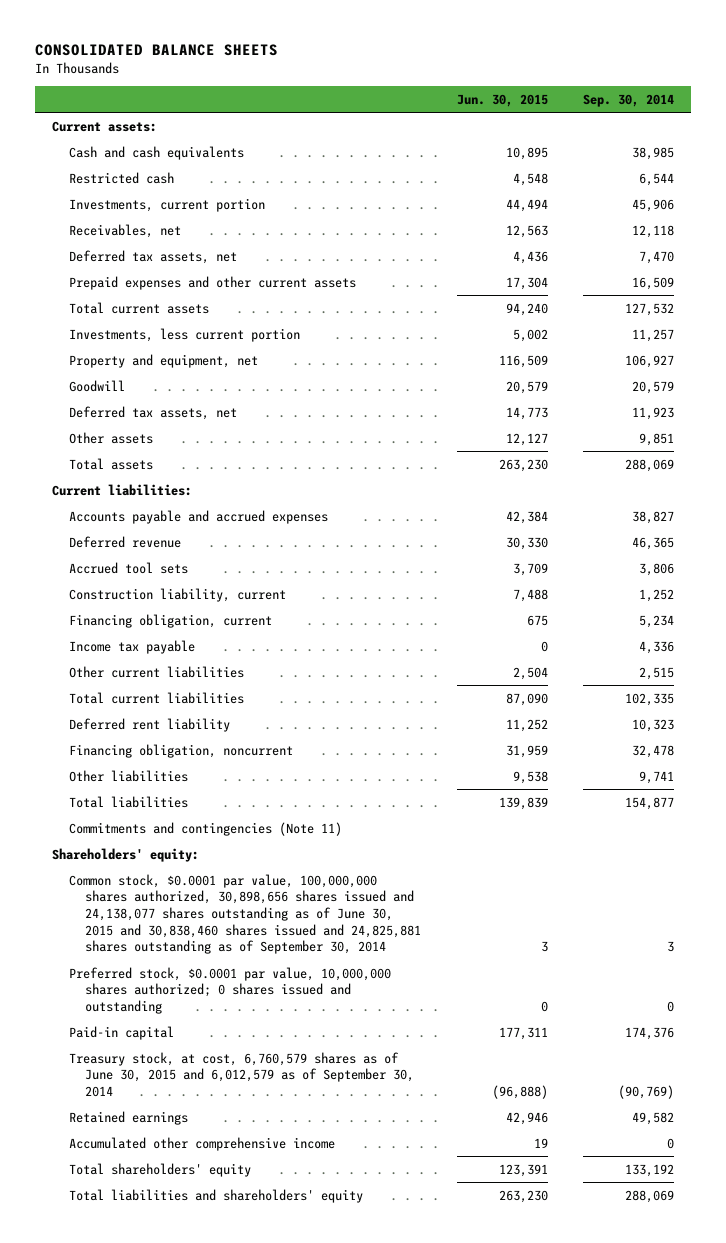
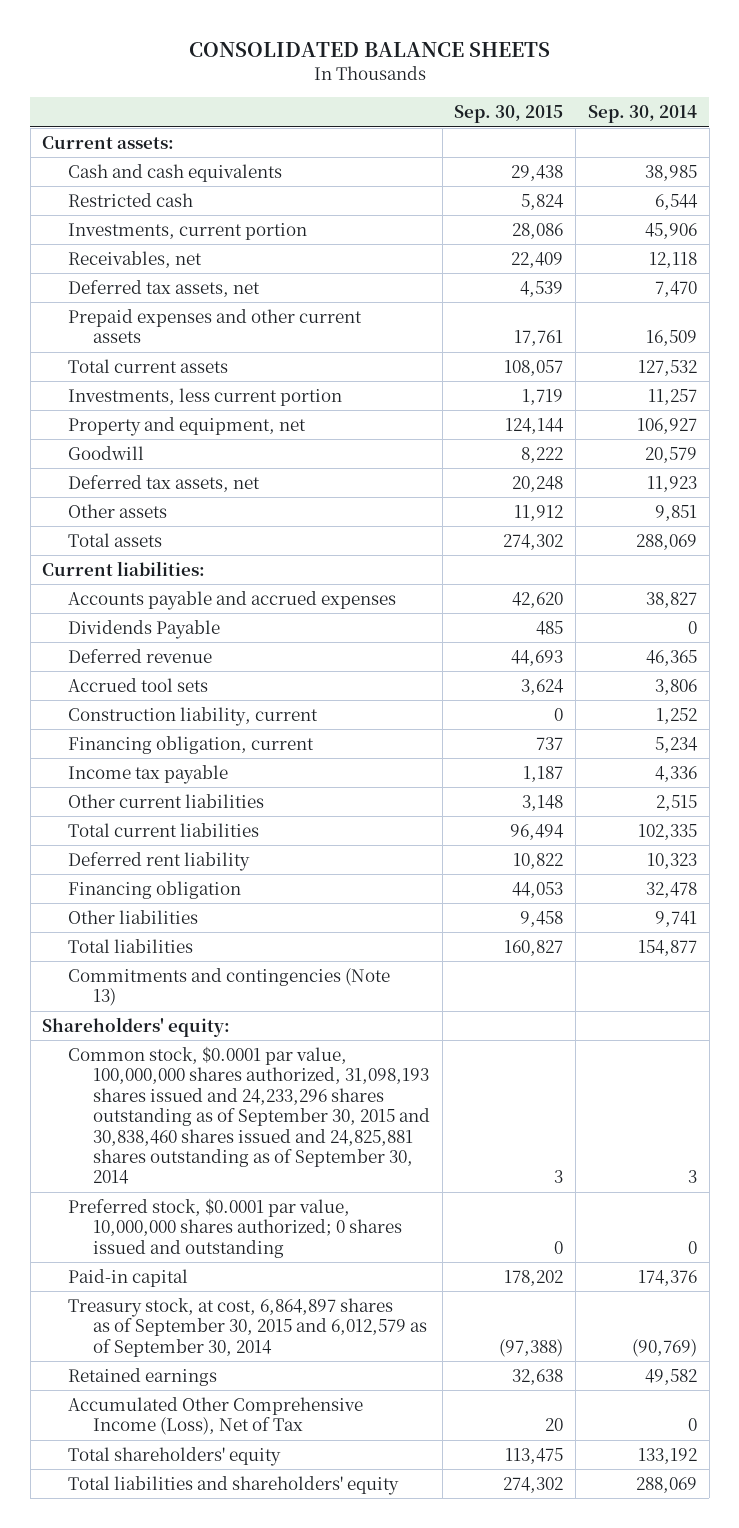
[456,93,548,107] Jun. 30, 2015 -> none
none -> [454,105,564,124] Sep. 30, 2015
none -> [67,620,220,640] Dividends Payable
[68,743,293,758] Financing obligation, noncurrent -> [67,881,241,900] Financing obligation
[68,821,342,836] Commitments and contingencies (Note 11) -> [67,968,390,1007] Commitments and contingencies (Note 13)
[68,873,422,955] Common stock, $0.0001 par value, 100,000,000 shares authorized, 30,898,656 shares issued and 24,138,077 shares outstanding as of June 30, 2015 and 30,838,460 shares issued and 24,825,881 shares outstanding as of September 30, 2014 -> [67,1046,430,1185] Common stock, $0.0001 par value, 100,000,000 shares authorized, 31,098,193 shares issued and 24,233,296 shares outstanding as of September 30, 2015 and 30,838,460 shares issued and 24,825,881 shares outstanding as of September 30, 2014
[68,1051,415,1098] Treasury stock, at cost, 6,760,579 shares as of June 30, 2015 and 6,012,579 as of September 30, 2014 -> [67,1298,427,1357] Treasury stock, at cost, 6,864,897 shares as of September 30, 2015 and 6,012,579 as of September 30, 2014
[68,1136,335,1151] Accumulated other comprehensive income -> [67,1397,363,1436] Accumulated Other Comprehensive Income (Loss), Net of Tax

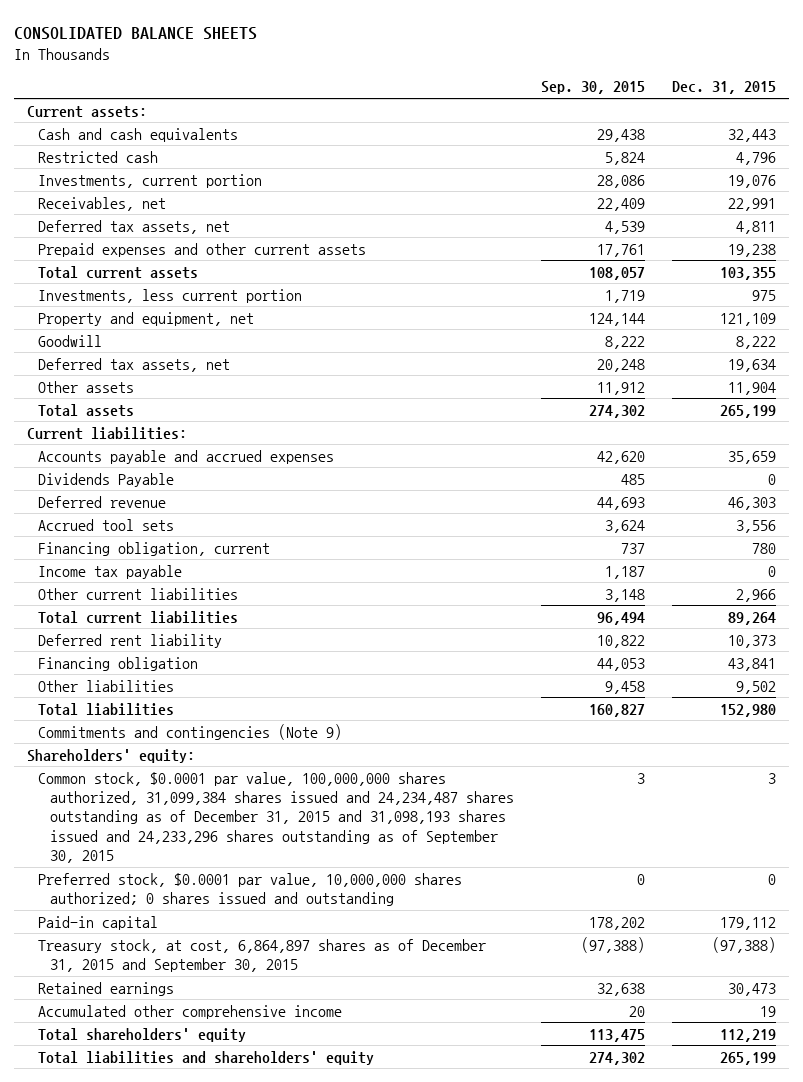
[588,105,698,124] Sep. 30, 2014 -> none
none -> [671,81,776,95] Dec. 31, 2015
[67,707,318,727] Construction liability, current -> none
[67,968,390,1007] Commitments and contingencies (Note 13) -> [38,723,343,740] Commitments and contingencies (Note 9)
[67,1046,430,1185] Common stock, $0.0001 par value, 100,000,000 shares authorized, 31,098,193 shares issued and 24,233,296 shares outstanding as of September 30, 2015 and 30,838,460 shares issued and 24,825,881 shares outstanding as of September 30, 2014 -> [38,771,514,864] Common stock, $0.0001 par value, 100,000,000 shares authorized, 31,099,384 shares issued and 24,234,487 shares outstanding as of December 31, 2015 and 31,098,193 shares issued and 24,233,296 shares outstanding as of September 30, 2015
[67,1298,427,1357] Treasury stock, at cost, 6,864,897 shares as of September 30, 2015 and 6,012,579 as of September 30, 2014 -> [38,938,487,973] Treasury stock, at cost, 6,864,897 shares as of December 31, 2015 and September 30, 2015
[67,1397,363,1436] Accumulated Other Comprehensive Income (Loss), Net of Tax -> [38,1004,343,1019] Accumulated other comprehensive income

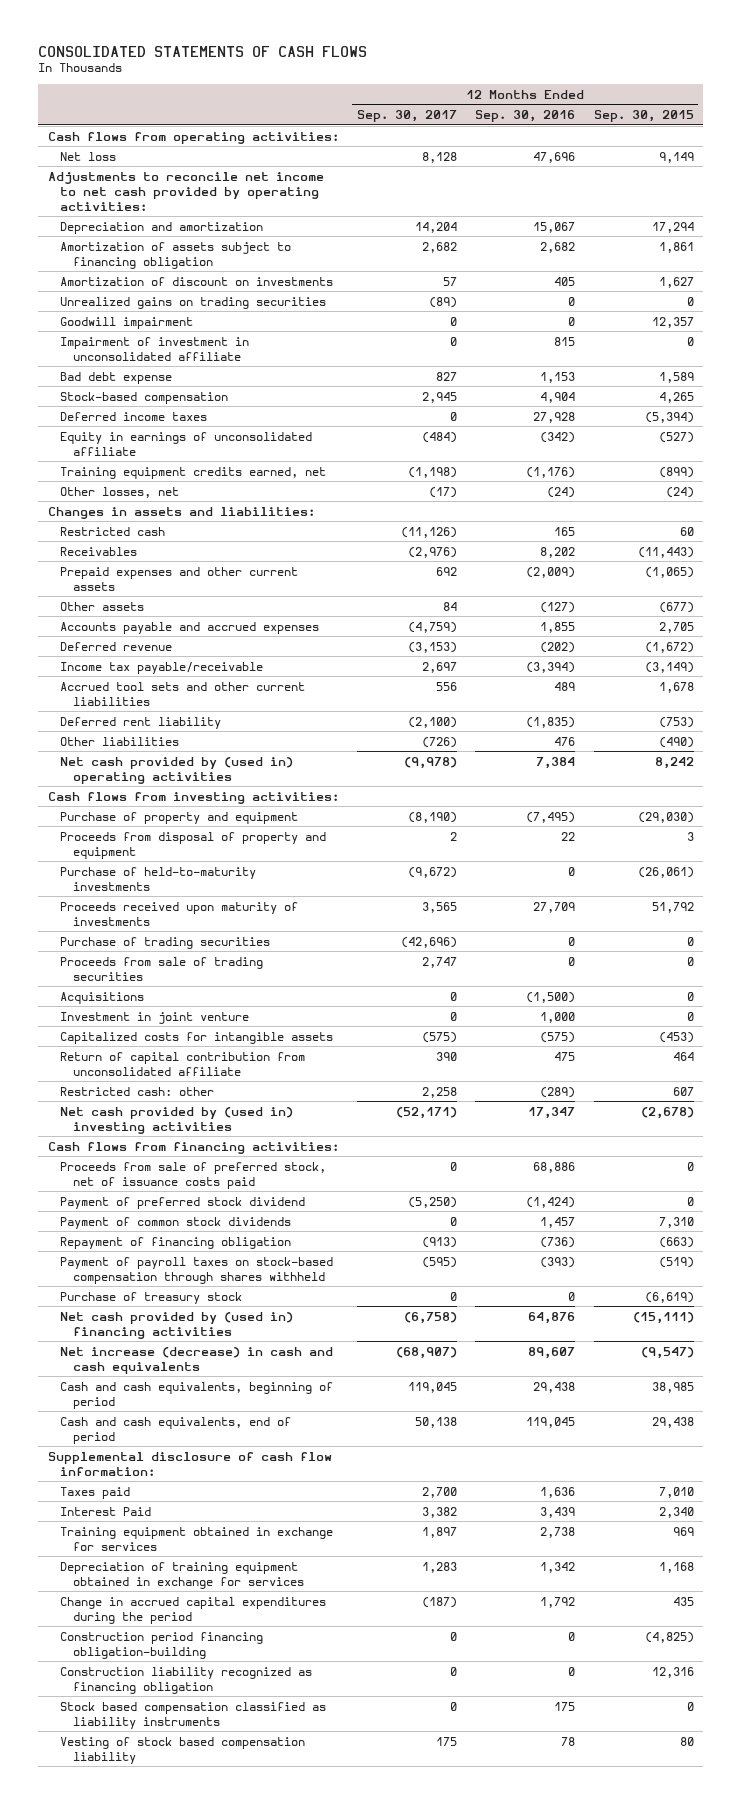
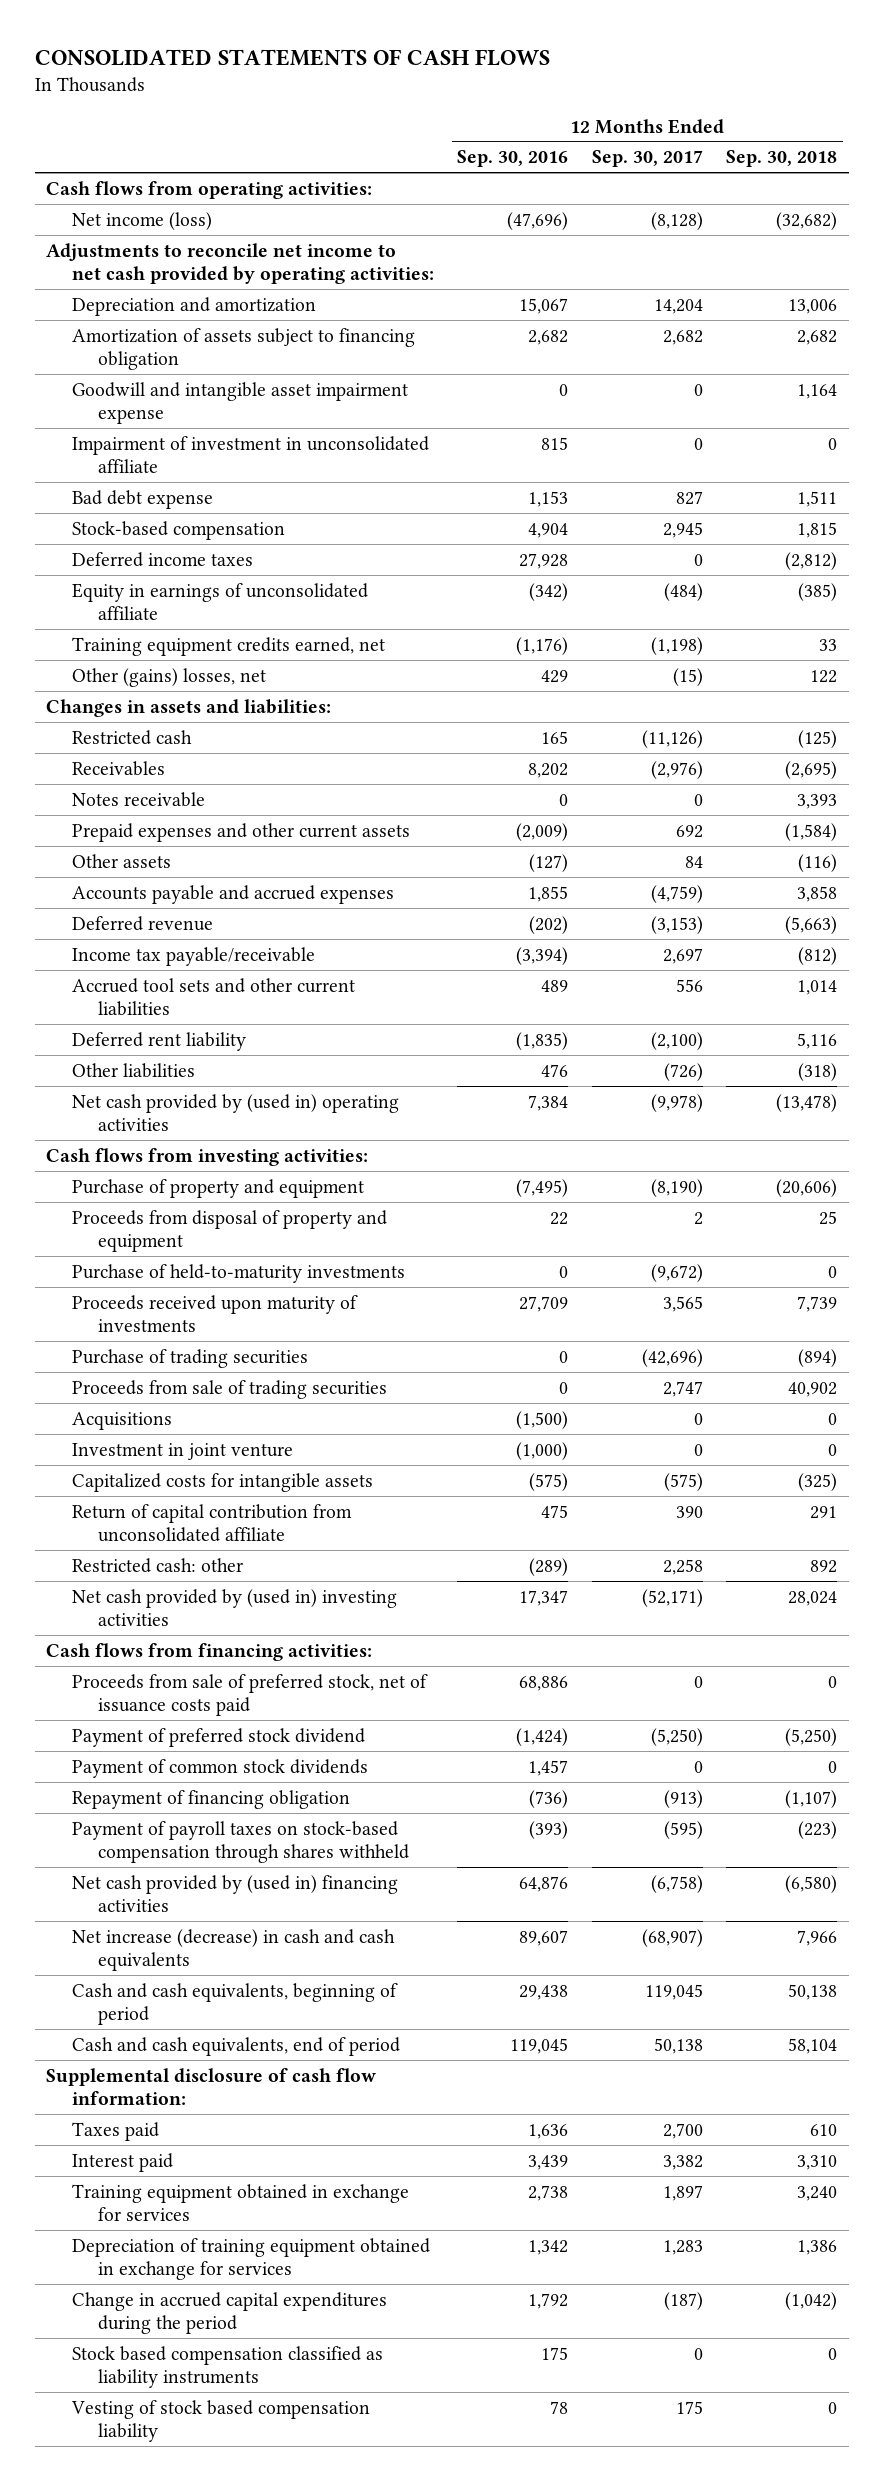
[593,110,694,123] Sep. 30, 2015 -> none
none -> [726,150,838,168] Sep. 30, 2018
[60,151,117,161] Net loss -> [72,211,213,230] Net income (loss)
[421,151,457,163] 8,128 -> [650,211,703,230] (8,128)
[533,151,576,163] 47,696 -> [507,211,569,230] (47,696)
[60,276,334,286] Amortization of discount on investments -> none
[60,296,327,309] Unrealized gains on trading securities -> none
[60,316,194,329] Goodwill impairment -> [72,381,409,424] Goodwill and intangible asset impairment expense
[60,486,180,498] Other losses, net -> [72,667,267,687] Other (gains) losses, net
[428,486,457,498] (17) -> [672,667,703,686] (15)
[547,486,576,498] (24) -> [541,669,569,683] 429
none -> [72,791,206,807] Notes receivable
[540,1011,576,1023] 1,000 -> [516,1441,569,1460] (1,000)
[60,1291,243,1304] Purchase of treasury stock -> none
[60,1506,152,1516] Interest Paid -> [72,2152,174,2172] Interest paid
[60,1631,264,1659] Construction period financing obligation-building -> none
[60,1666,313,1694] Construction liability recognized as financing obligation -> none

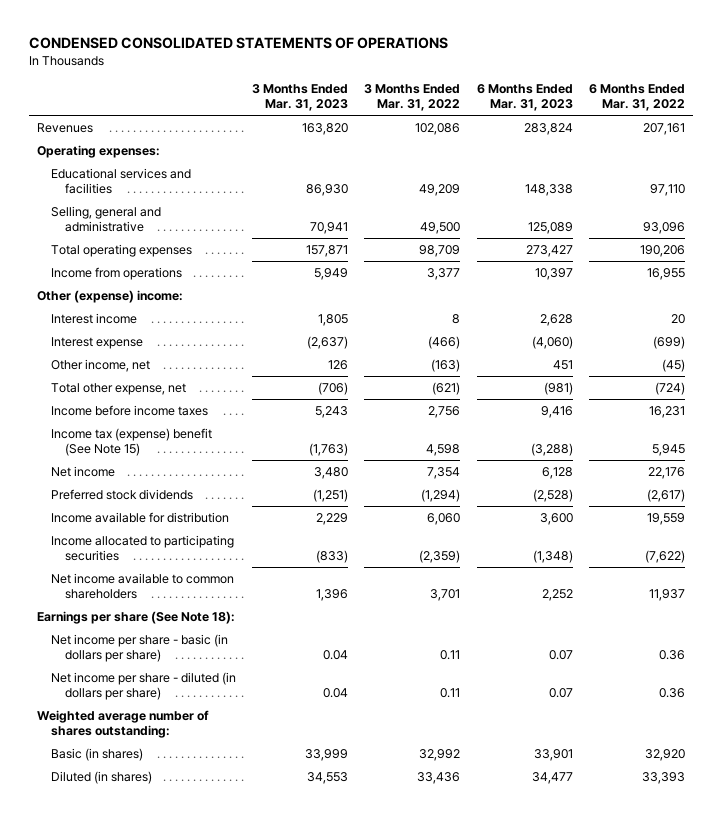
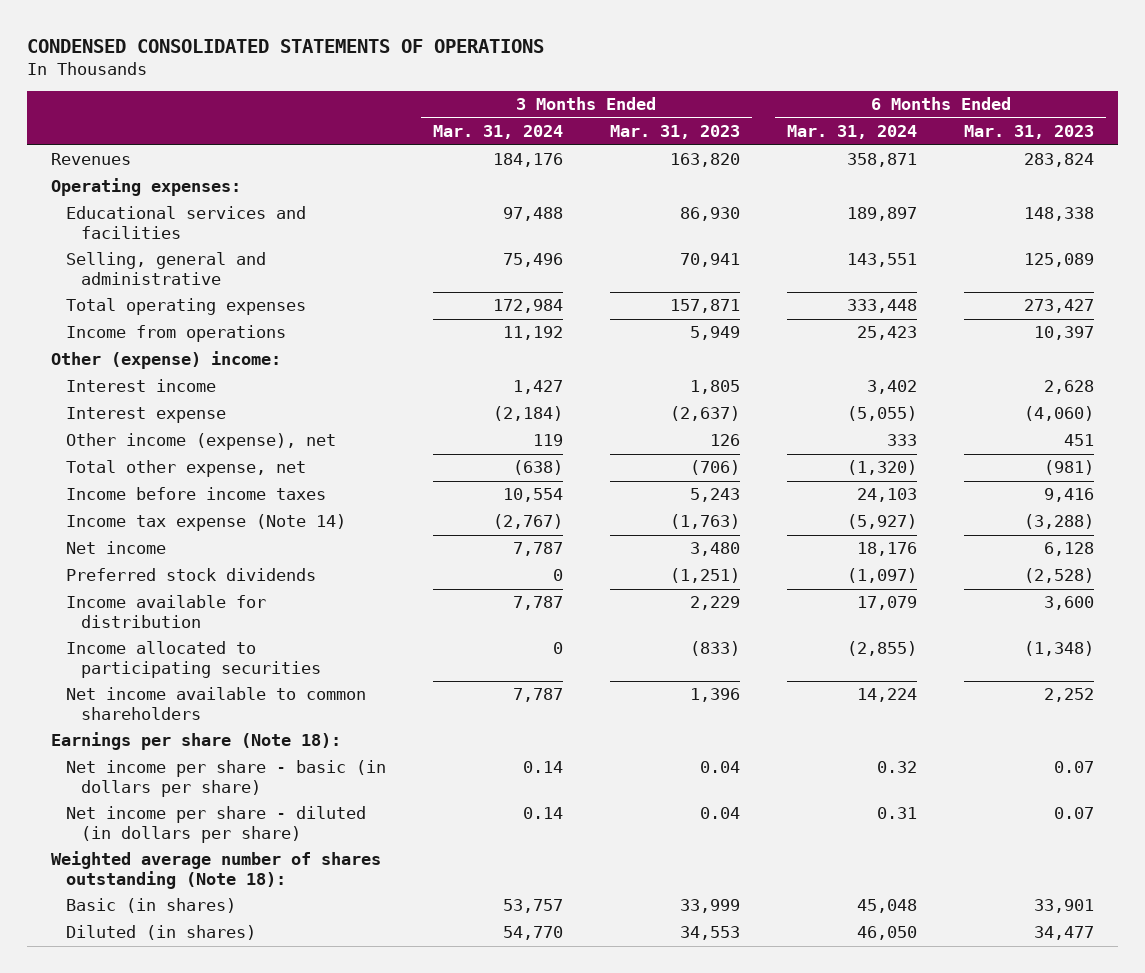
[364,84,461,112] 3 Months Ended Mar. 31, 2022 -> none
[588,84,685,112] 6 Months Ended Mar. 31, 2022 -> none
none -> [432,125,563,140] Mar. 31, 2024
none -> [787,125,918,140] Mar. 31, 2024
[50,358,150,372] Other income, net -> [65,433,336,451] Other income (expense), net
[50,427,212,456] Income tax (expense) benefit (See Note 15) -> [65,514,346,532] Income tax expense (Note 14)
[36,610,235,624] Earnings per share (See Note 18): -> [50,732,341,751] Earnings per share (Note 18):
[36,709,209,738] Weighted average number of shares outstanding: -> [50,851,381,889] Weighted average number of shares outstanding (Note 18):

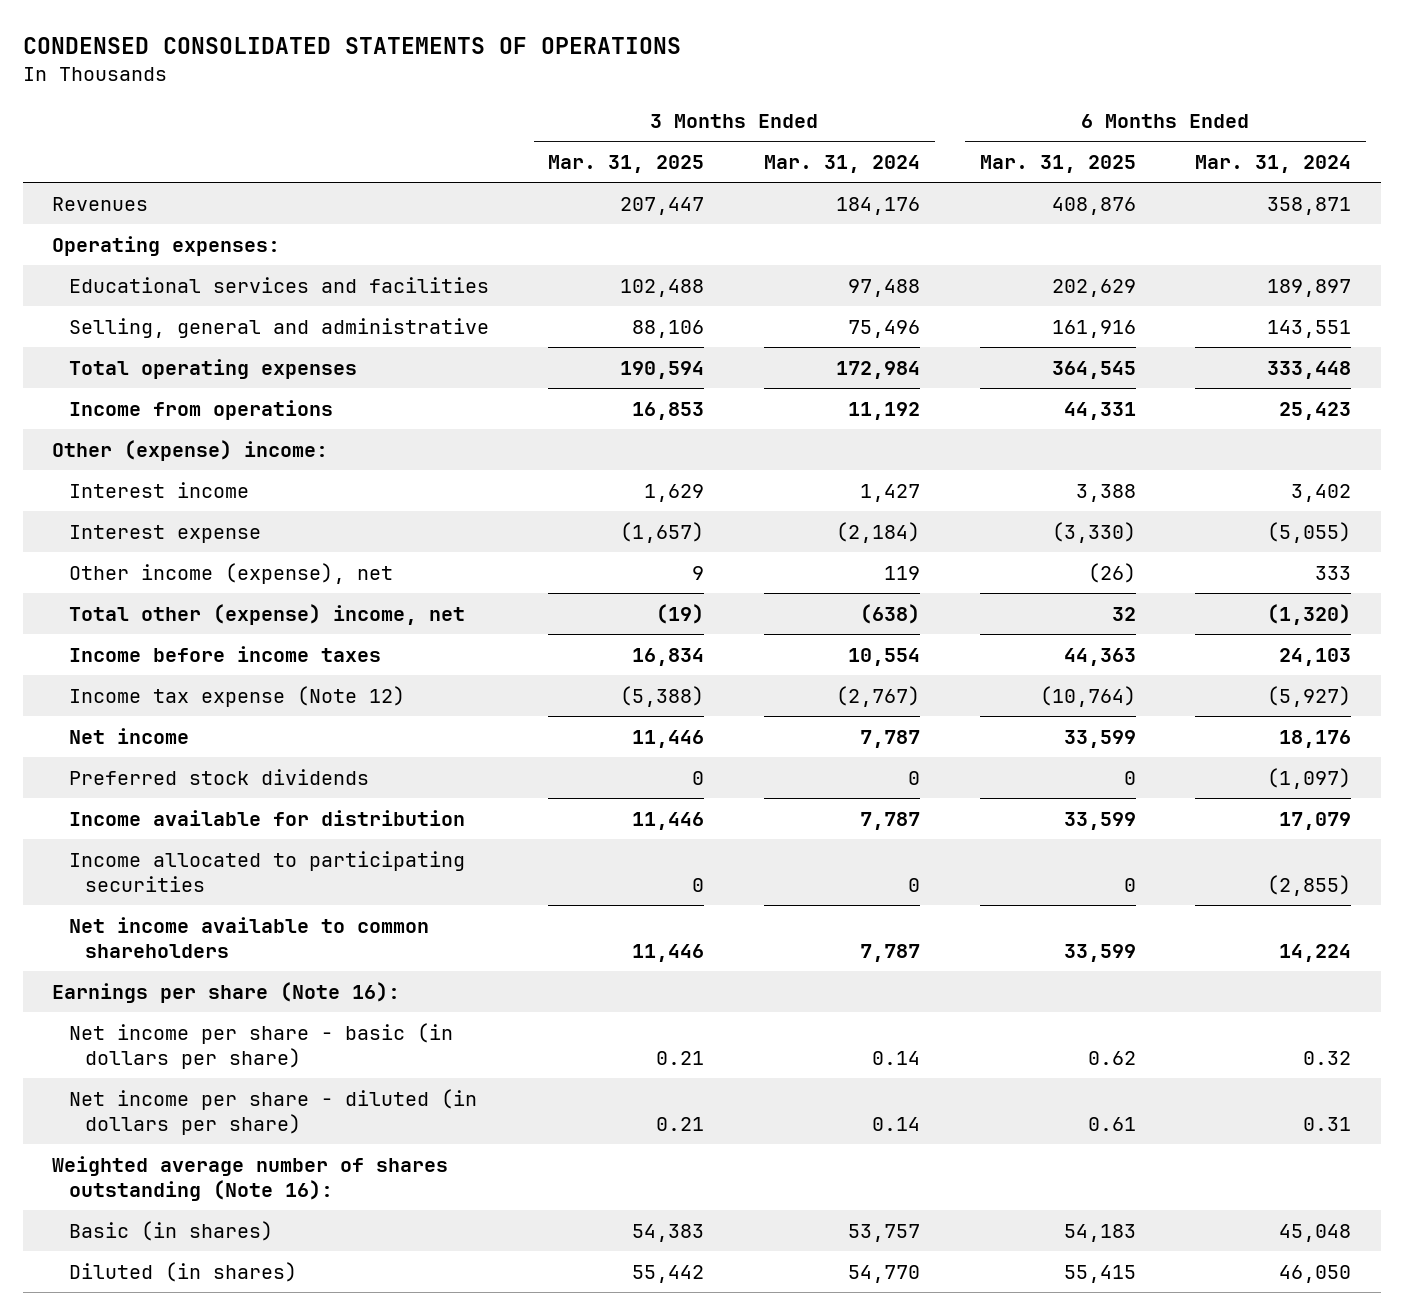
[610,125,741,140] Mar. 31, 2023 -> none
[964,125,1095,140] Mar. 31, 2023 -> none
none -> [548,155,705,174] Mar. 31, 2025
none -> [979,155,1136,174] Mar. 31, 2025
[65,460,306,478] Total other expense, net -> [68,603,465,625] Total other (expense) income, net
[65,514,346,532] Income tax expense (Note 14) -> [68,685,405,707] Income tax expense (Note 12)
[50,732,341,751] Earnings per share (Note 18): -> [52,981,401,1003] Earnings per share (Note 16):
[50,851,381,889] Weighted average number of shares outstanding (Note 18): -> [52,1155,449,1201] Weighted average number of shares outstanding (Note 16):

